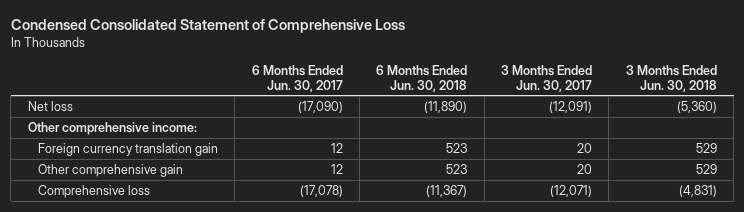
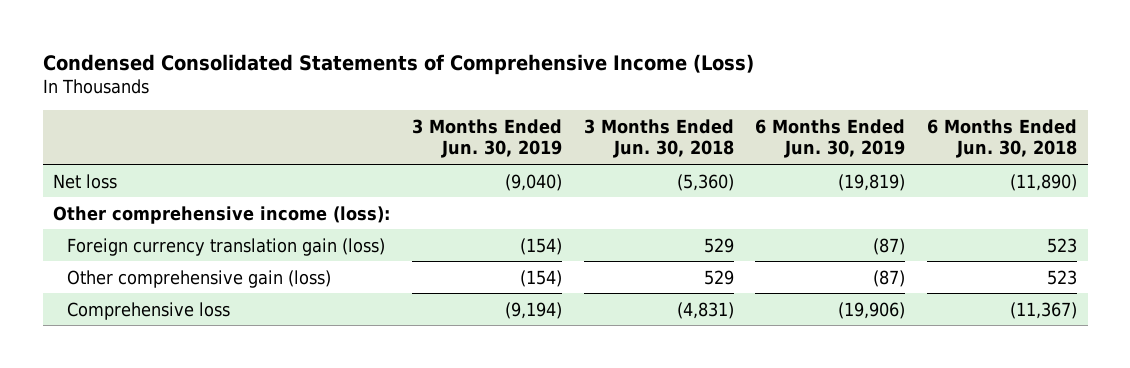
[10,19,405,34] Condensed Consolidated Statement of Comprehensive Loss -> [42,53,754,75] Condensed Consolidated Statements of Comprehensive Income (Loss)
[251,64,343,92] 6 Months Ended Jun. 30, 2017 -> none
[501,64,593,92] 3 Months Ended Jun. 30, 2017 -> none
none -> [412,118,563,159] 3 Months Ended Jun. 30, 2019
none -> [755,118,906,159] 6 Months Ended Jun. 30, 2019
[27,122,197,136] Other comprehensive income: -> [53,205,391,224] Other comprehensive income (loss):
[37,143,218,157] Foreign currency translation gain -> [67,237,386,256] Foreign currency translation gain (loss)
[37,164,183,178] Other comprehensive gain -> [67,269,332,288] Other comprehensive gain (loss)

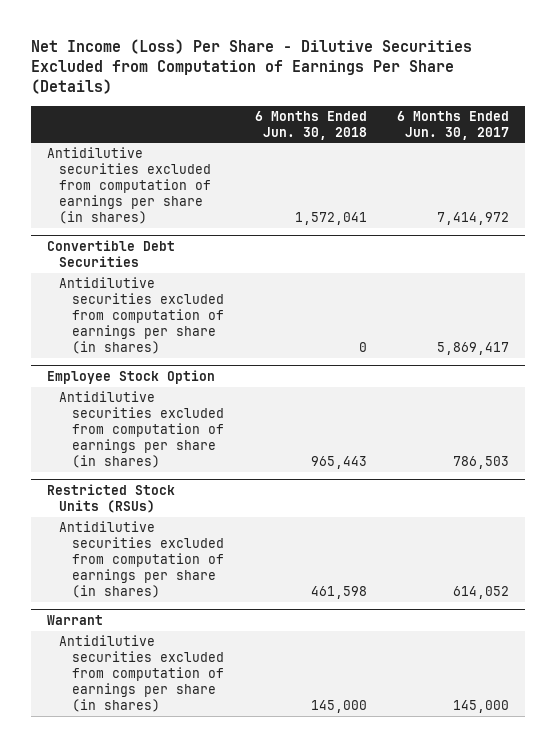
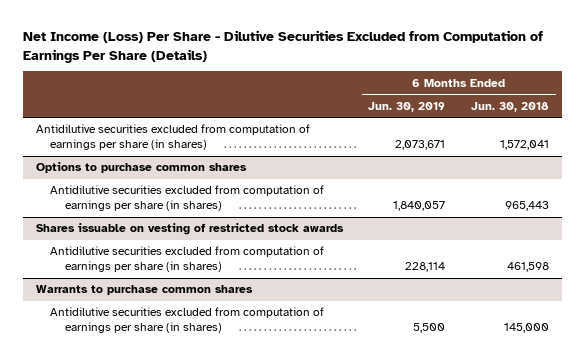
[397,110,510,140] 6 Months Ended Jun. 30, 2017 -> none
none -> [368,101,446,112] Jun. 30, 2019
[46,240,175,268] Convertible Debt Securities -> none
[59,277,225,355] Antidilutive securities excluded from computation of earnings per share (in shares) -> none
[46,370,215,385] Employee Stock Option -> [35,162,247,174] Options to purchase common shares
[46,484,175,514] Restricted Stock Units (RSUs) -> [35,223,344,236] Shares issuable on vesting of restricted stock awards
[46,615,103,626] Warrant -> [35,285,253,296] Warrants to purchase common shares

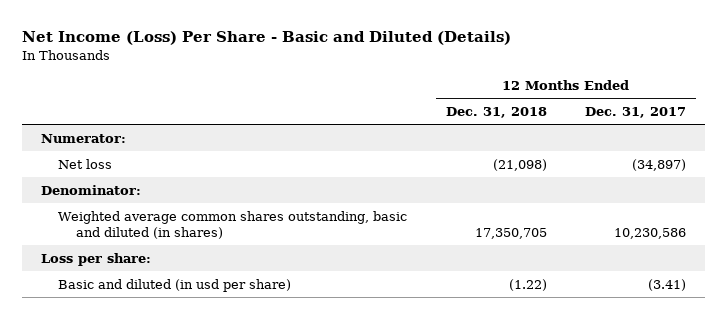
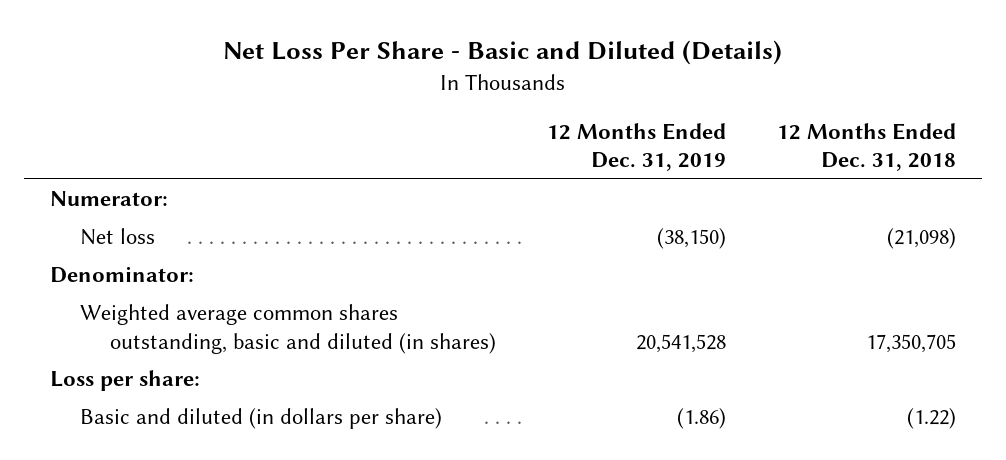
[21,30,511,45] Net Income (Loss) Per Share - Basic and Diluted (Details) -> [222,40,782,66] Net Loss Per Share - Basic and Diluted (Details)
[585,106,687,118] Dec. 31, 2017 -> none
none -> [547,122,727,172] 12 Months Ended Dec. 31, 2019
[58,278,292,292] Basic and diluted (in usd per share) -> [79,408,442,430] Basic and diluted (in dollars per share)

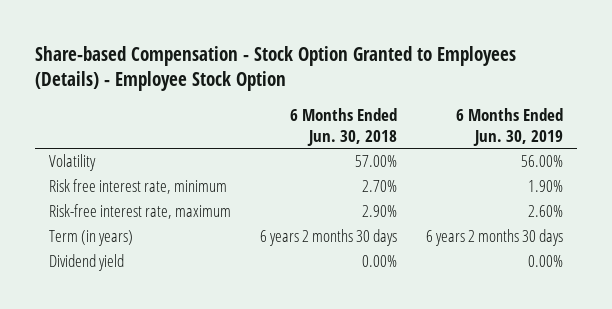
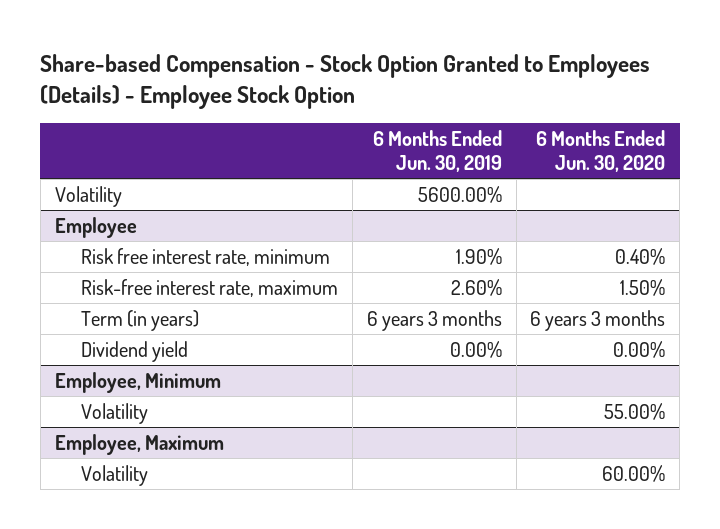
[289,108,397,146] 6 Months Ended Jun. 30, 2018 -> none
none -> [536,129,666,173] 6 Months Ended Jun. 30, 2020
[520,155,563,168] 56.00% -> [417,185,502,203] 5600.00%
none -> [54,216,137,238] Employee
[425,229,563,247] 6 years 2 months 30 days -> [366,309,502,331] 6 years 3 months
none -> [54,371,221,393] Employee, Minimum
none -> [81,402,149,424] Volatility
none -> [54,433,224,455] Employee, Maximum
none -> [81,464,149,486] Volatility

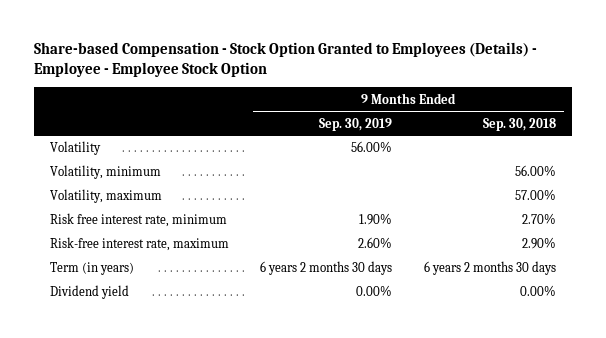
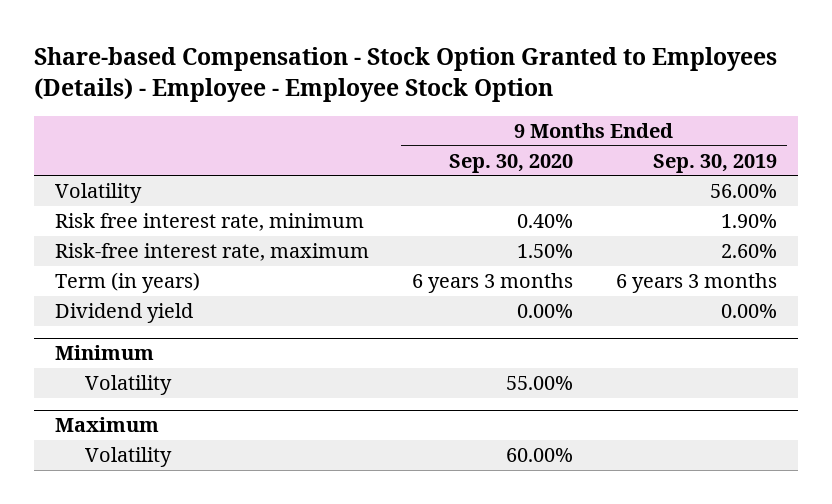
[483,117,557,131] Sep. 30, 2018 -> none
none -> [448,153,573,173] Sep. 30, 2020
[49,165,161,180] Volatility, minimum -> none
[49,189,162,204] Volatility, maximum -> none
[260,261,393,276] 6 years 2 months 30 days -> [615,273,777,294] 6 years 3 months
none -> [55,345,155,361] Minimum
none -> [84,375,172,396] Volatility
none -> [55,417,160,433] Maximum
none -> [84,447,172,468] Volatility

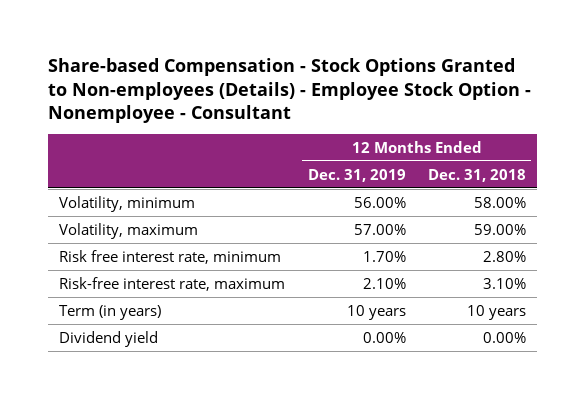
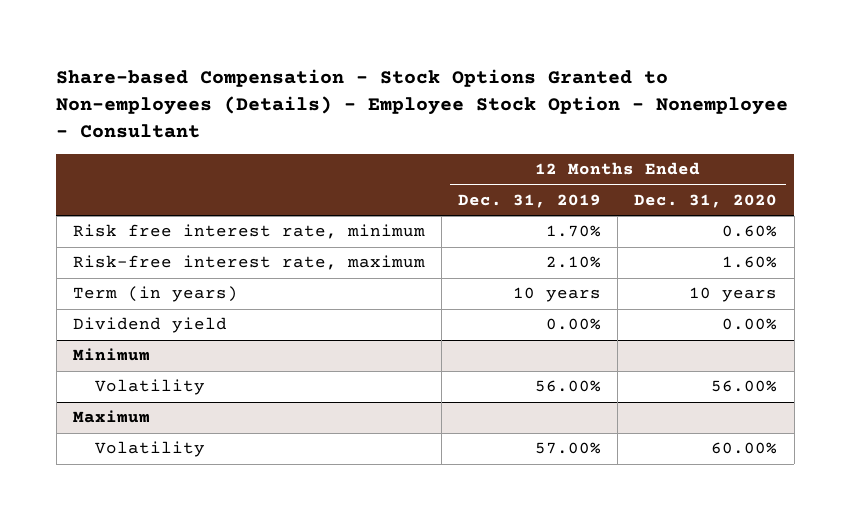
[427,168,526,182] Dec. 31, 2018 -> none
none -> [634,194,778,209] Dec. 31, 2020
[59,195,196,212] Volatility, minimum -> none
[59,222,199,239] Volatility, maximum -> none
none -> [72,348,150,362] Minimum
none -> [94,379,205,396] Volatility
none -> [72,410,150,424] Maximum
none -> [94,441,205,458] Volatility

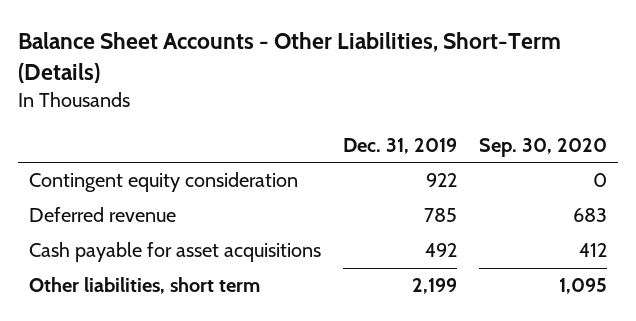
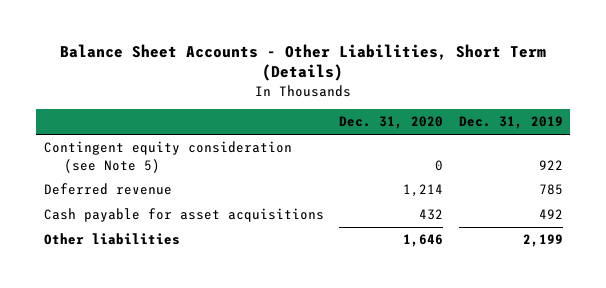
[18,32,562,84] Balance Sheet Accounts - Other Liabilities, Short-Term (Details) -> [60,43,547,82] Balance Sheet Accounts - Other Liabilities, Short Term (Details)
[479,137,608,157] Sep. 30, 2020 -> none
none -> [339,116,444,130] Dec. 31, 2020
[29,172,299,193] Contingent equity consideration -> [43,141,292,173] Contingent equity consideration (see Note 5)
[29,277,261,295] Other liabilities, short term -> [43,233,180,246] Other liabilities

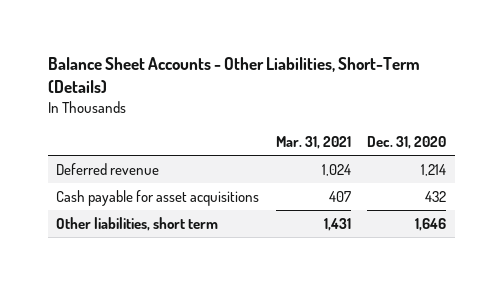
[60,43,547,82] Balance Sheet Accounts - Other Liabilities, Short Term (Details) -> [47,57,420,94] Balance Sheet Accounts - Other Liabilities, Short-Term (Details)
[458,116,563,130] Dec. 31, 2019 -> none
none -> [275,136,351,150] Mar. 31, 2021
[43,141,292,173] Contingent equity consideration (see Note 5) -> none
[43,233,180,246] Other liabilities -> [55,216,218,231] Other liabilities, short term

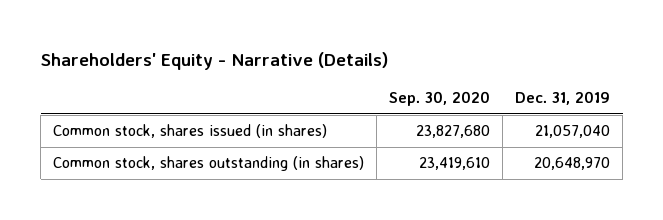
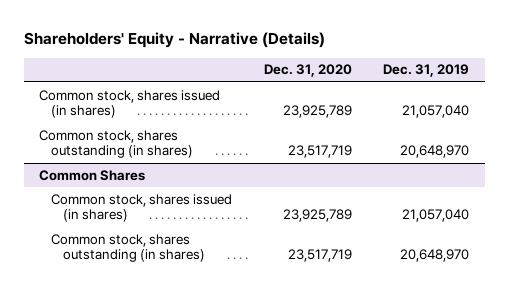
[389,91,491,107] Sep. 30, 2020 -> none
none -> [263,64,352,78] Dec. 31, 2020
none -> [39,169,146,181] Common Shares
none -> [51,193,233,223] Common stock, shares issued (in shares)
none -> [51,233,205,263] Common stock, shares outstanding (in shares)

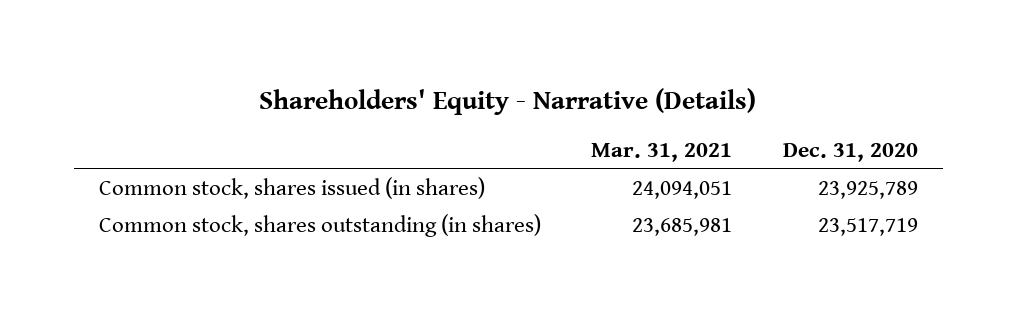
[383,64,470,78] Dec. 31, 2019 -> none
none -> [591,143,733,163] Mar. 31, 2021
[39,169,146,181] Common Shares -> none
[51,193,233,223] Common stock, shares issued (in shares) -> none
[51,233,205,263] Common stock, shares outstanding (in shares) -> none

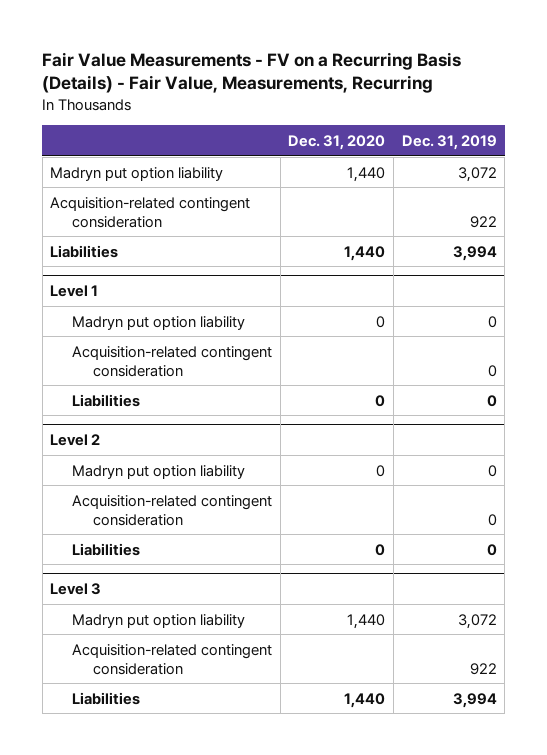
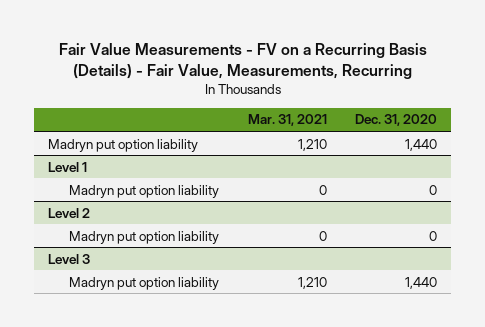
[401,134,497,150] Dec. 31, 2019 -> none
none -> [247,114,327,127] Mar. 31, 2021
[50,196,251,228] Acquisition-related contingent consideration -> none
[50,244,119,258] Liabilities -> none
[71,345,272,377] Acquisition-related contingent consideration -> none
[71,393,140,407] Liabilities -> none
[71,494,272,526] Acquisition-related contingent consideration -> none
[71,542,140,556] Liabilities -> none
[71,643,272,675] Acquisition-related contingent consideration -> none
[71,691,140,705] Liabilities -> none

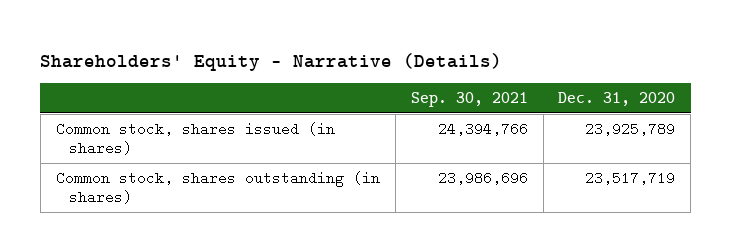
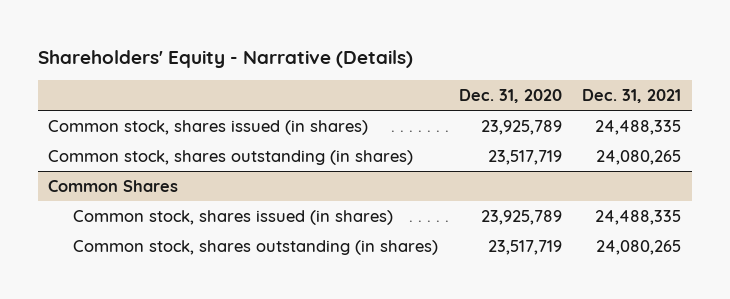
[410,92,528,108] Sep. 30, 2021 -> none
none -> [582,88,682,103] Dec. 31, 2021
none -> [48,179,179,192] Common Shares
none -> [73,209,394,225] Common stock, shares issued (in shares)
none -> [73,239,439,255] Common stock, shares outstanding (in shares)

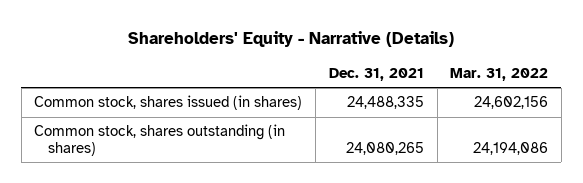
[458,88,562,103] Dec. 31, 2020 -> none
none -> [450,67,549,81] Mar. 31, 2022
[48,179,179,192] Common Shares -> none
[73,209,394,225] Common stock, shares issued (in shares) -> none
[73,239,439,255] Common stock, shares outstanding (in shares) -> none

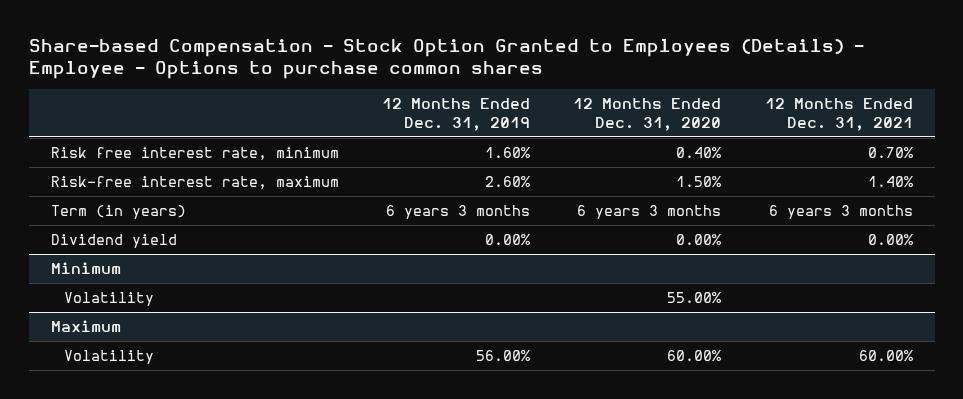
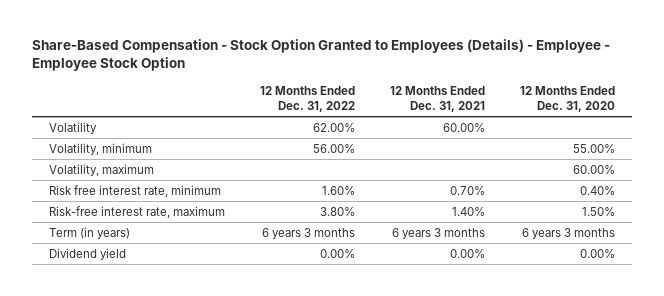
[28,38,864,80] Share-based Compensation - Stock Option Granted to Employees (Details) - Employee - Options to purchase common shares -> [31,39,610,72] Share-Based Compensation - Stock Option Granted to Employees (Details) - Employee - Employee Stock Option
[381,98,530,132] 12 Months Ended Dec. 31, 2019 -> none
none -> [260,85,356,112] 12 Months Ended Dec. 31, 2022
none -> [49,121,98,134] Volatility
none -> [49,142,153,155] Volatility, minimum
none -> [49,163,155,176] Volatility, maximum
[50,262,121,275] Minimum -> none
[63,292,154,307] Volatility -> none
[50,320,121,333] Maximum -> none
[63,350,154,365] Volatility -> none

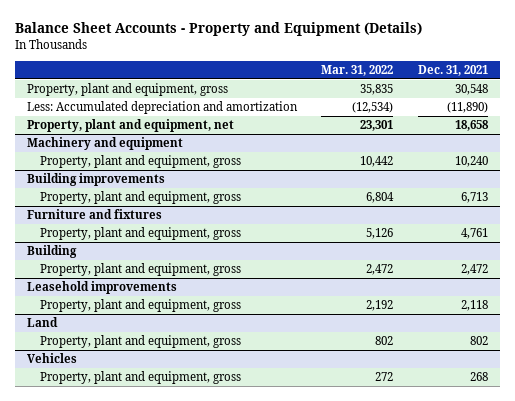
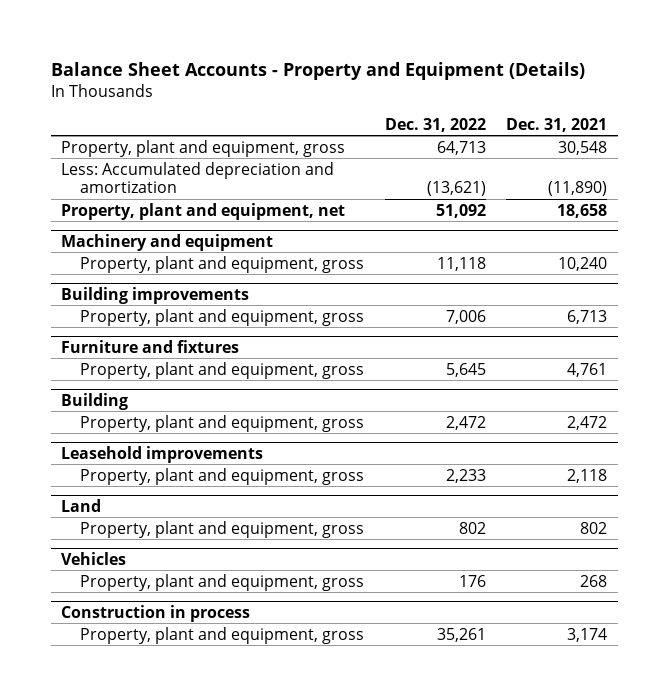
[321,65,394,77] Mar. 31, 2022 -> none
none -> [384,117,486,132] Dec. 31, 2022
none -> [61,604,251,622] Construction in process
none -> [80,626,365,644] Property, plant and equipment, gross

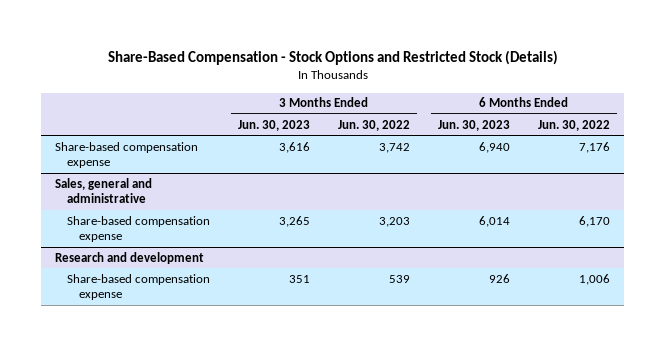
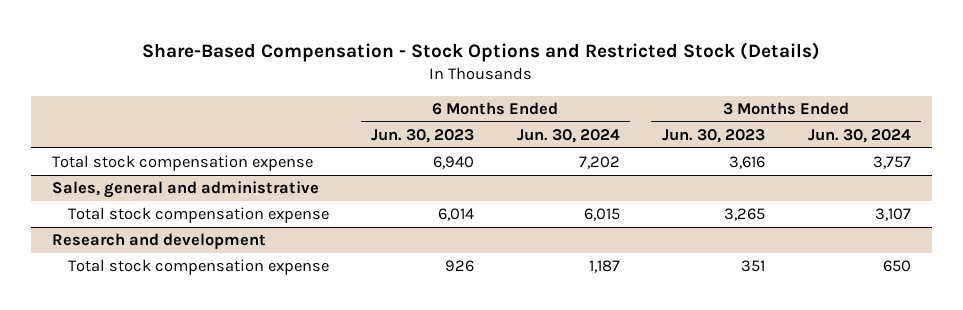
[338,119,411,131] Jun. 30, 2022 -> none
[538,119,611,131] Jun. 30, 2022 -> none
none -> [516,129,620,144] Jun. 30, 2024
none -> [807,129,911,144] Jun. 30, 2024
[55,141,199,169] Share-based compensation expense -> [51,155,313,172] Total stock compensation expense
[67,215,211,243] Share-based compensation expense -> [67,207,329,224] Total stock compensation expense
[67,273,211,301] Share-based compensation expense -> [67,259,329,276] Total stock compensation expense

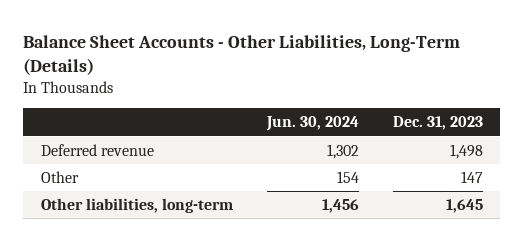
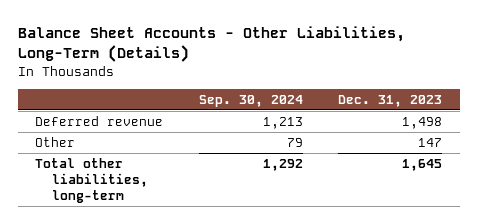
[265,116,359,132] Jun. 30, 2024 -> none
none -> [198,94,303,107] Sep. 30, 2024
[40,197,233,213] Other liabilities, long-term -> [35,157,149,204] Total other liabilities, long-term

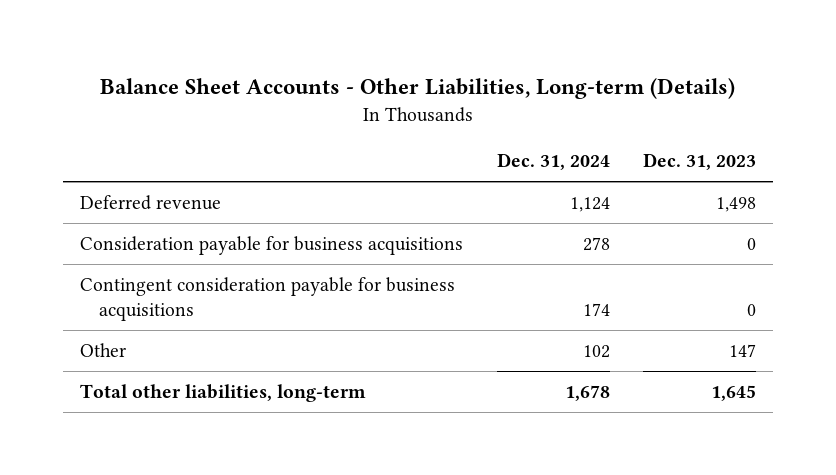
[17,25,405,63] Balance Sheet Accounts - Other Liabilities, Long-Term (Details) -> [100,78,736,100] Balance Sheet Accounts - Other Liabilities, Long-term (Details)
[198,94,303,107] Sep. 30, 2024 -> none
none -> [496,153,610,171] Dec. 31, 2024
none -> [80,235,464,255] Consideration payable for business acquisitions
none -> [80,276,456,322] Contingent consideration payable for business acquisitions

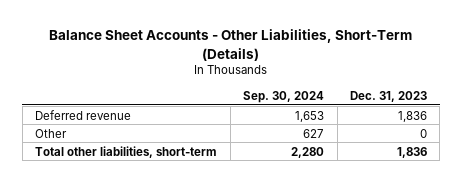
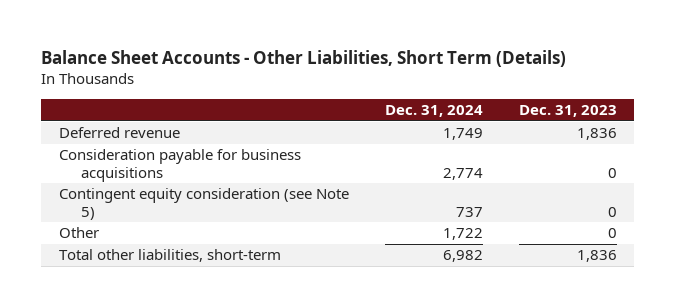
[49,29,413,61] Balance Sheet Accounts - Other Liabilities, Short-Term (Details) -> [41,50,567,68] Balance Sheet Accounts - Other Liabilities, Short Term (Details)
[243,90,325,103] Sep. 30, 2024 -> none
none -> [384,105,483,118] Dec. 31, 2024
none -> [58,149,301,182] Consideration payable for business acquisitions
none -> [58,188,349,220] Contingent equity consideration (see Note 5)

